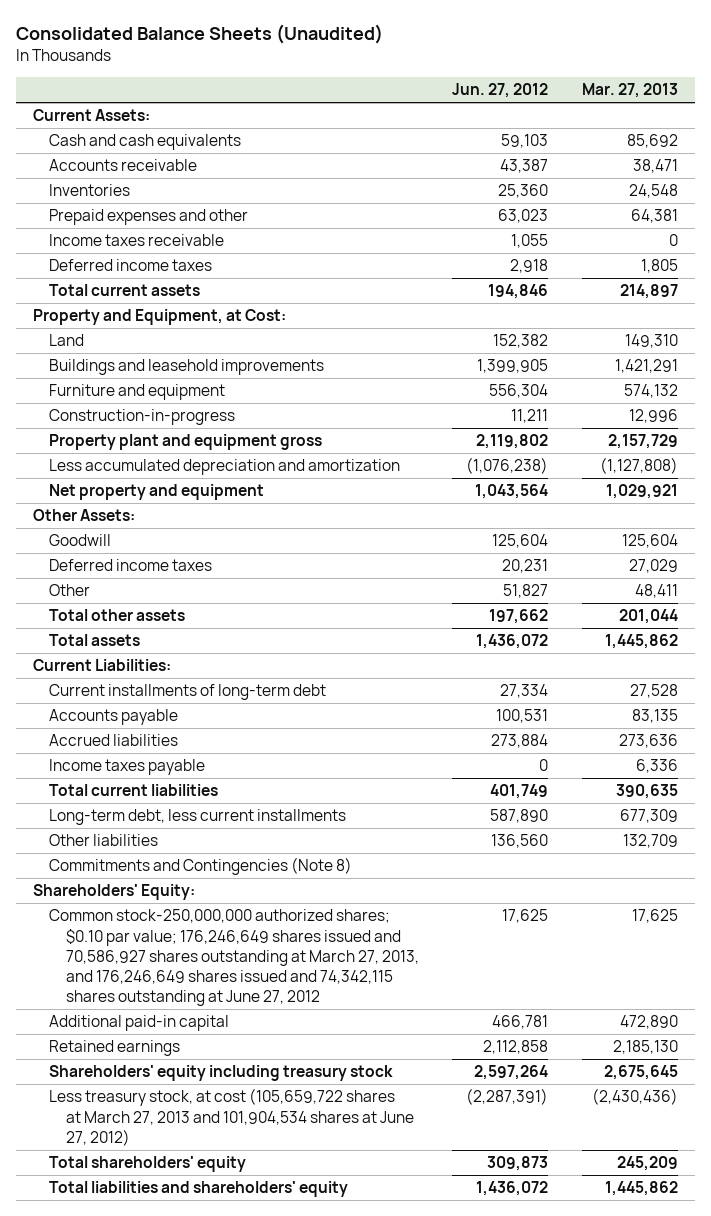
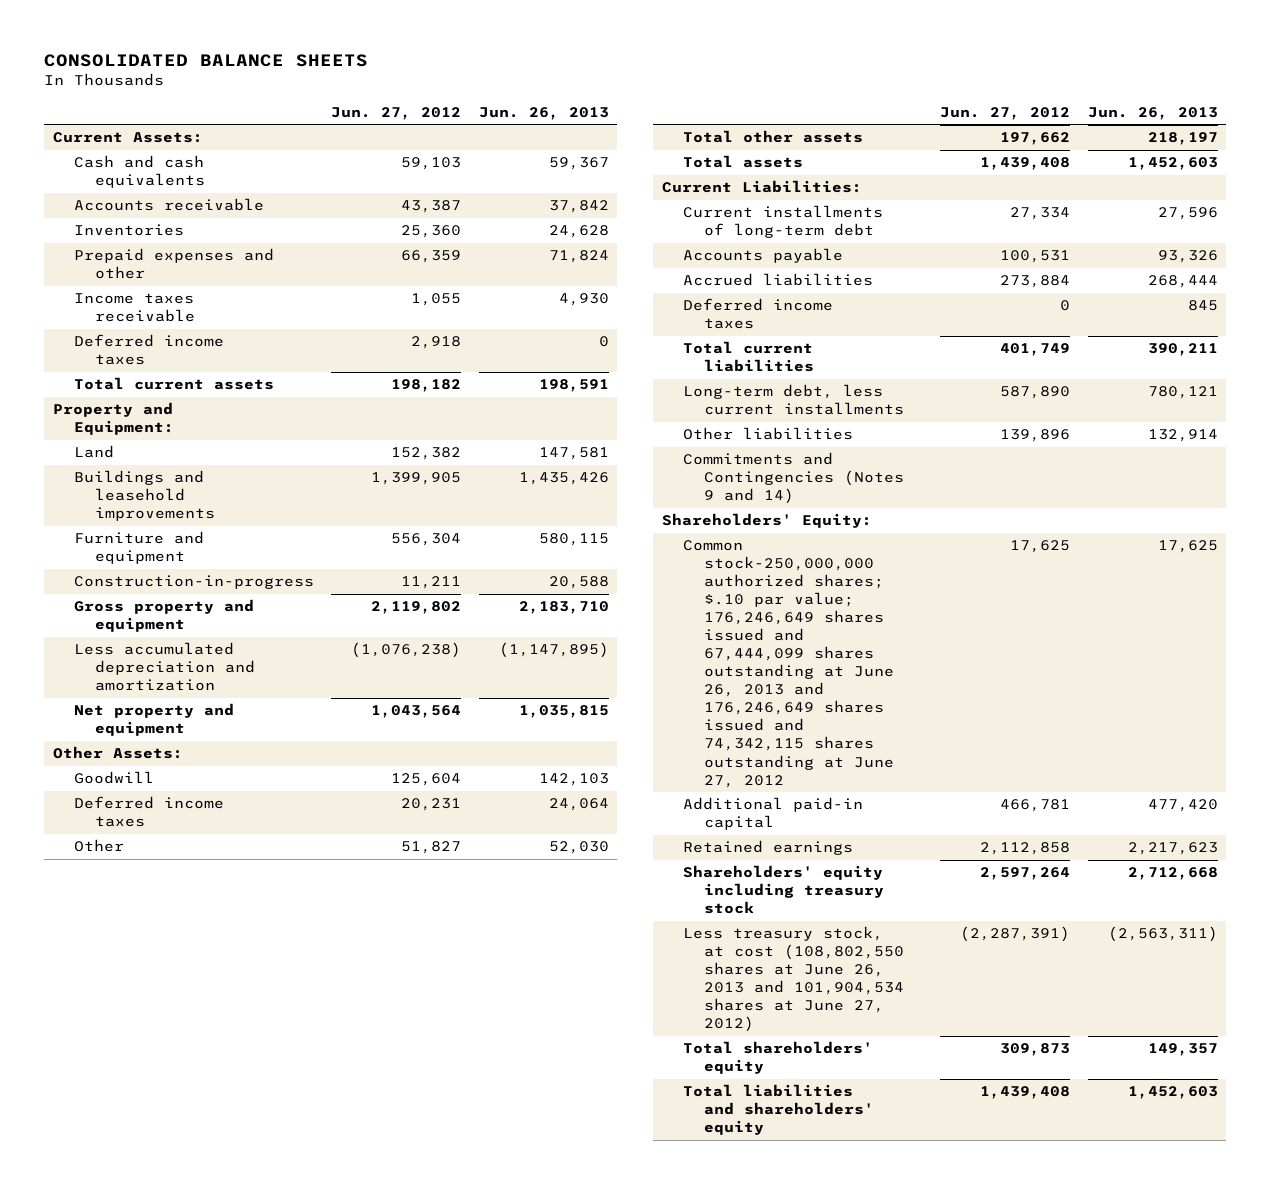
[15,24,383,45] Consolidated Balance Sheets (Unaudited) -> [43,53,368,67] CONSOLIDATED BALANCE SHEETS
[582,83,679,99] Mar. 27, 2013 -> none
none -> [478,106,609,120] Jun. 26, 2013
[498,209,549,224] 63,023 -> [401,250,462,264] 66,359
[488,284,549,300] 194,846 -> [391,379,462,393] 198,182
[32,309,286,326] Property and Equipment, at Cost: -> [52,402,174,436] Property and Equipment:
[49,434,323,451] Property plant and equipment gross -> [73,599,254,633] Gross property and equipment
[476,634,549,650] 1,436,072 -> [980,157,1071,171] 1,439,408
[49,759,206,776] Income taxes payable -> [682,298,833,330] Deferred income taxes
[491,834,549,849] 136,560 -> [1000,429,1071,443] 139,896
[49,857,353,876] Commitments and Contingencies (Note 8) -> [682,452,905,505] Commitments and Contingencies (Notes 9 and 14)
[49,909,419,1006] Common stock-250,000,000 authorized shares; $0.10 par value; 176,246,649 shares issued and 70,586,927 shares outstanding at March 27, 2013, and 176,246,649 shares issued and 74,342,115 shares outstanding at June 27, 2012 -> [682,540,895,788] Common stock-250,000,000 authorized shares; $.10 par value; 176,246,649 shares issued and 67,444,099 shares outstanding at June 26, 2013 and 176,246,649 shares issued and 74,342,115 shares outstanding at June 27, 2012
[49,1088,414,1146] Less treasury stock, at cost (105,659,722 shares at March 27, 2013 and 101,904,534 shares at June 27, 2012) -> [682,926,905,1033] Less treasury stock, at cost (108,802,550 shares at June 26, 2013 and 101,904,534 shares at June 27, 2012)
[476,1181,549,1197] 1,436,072 -> [980,1086,1071,1100] 1,439,408

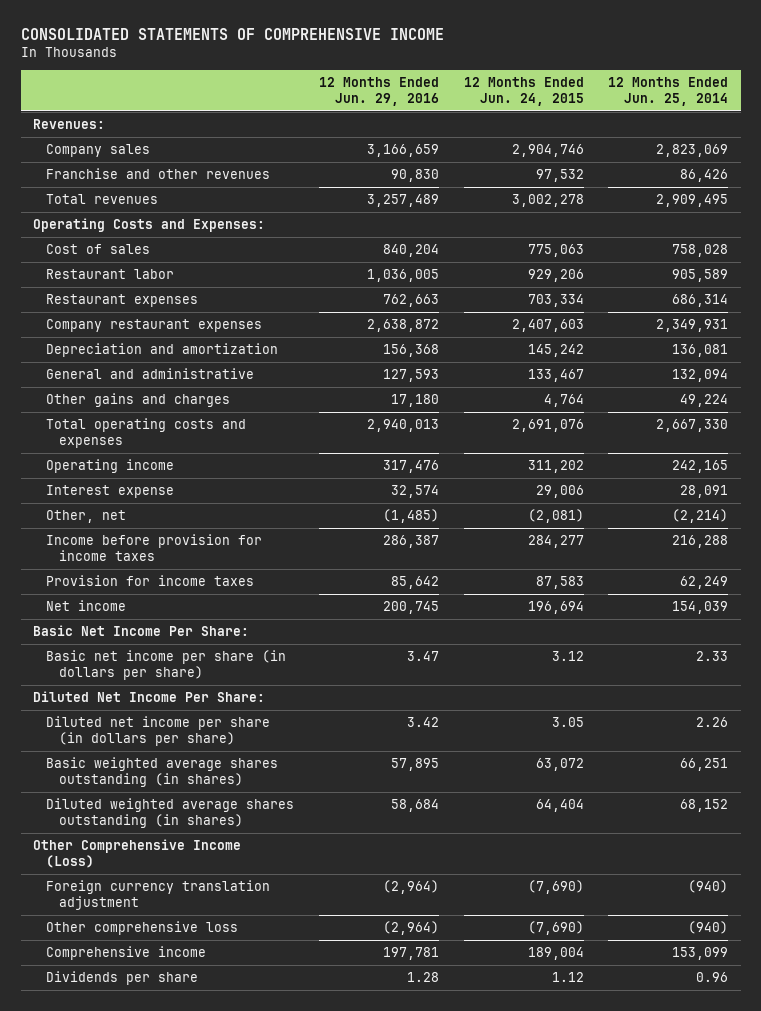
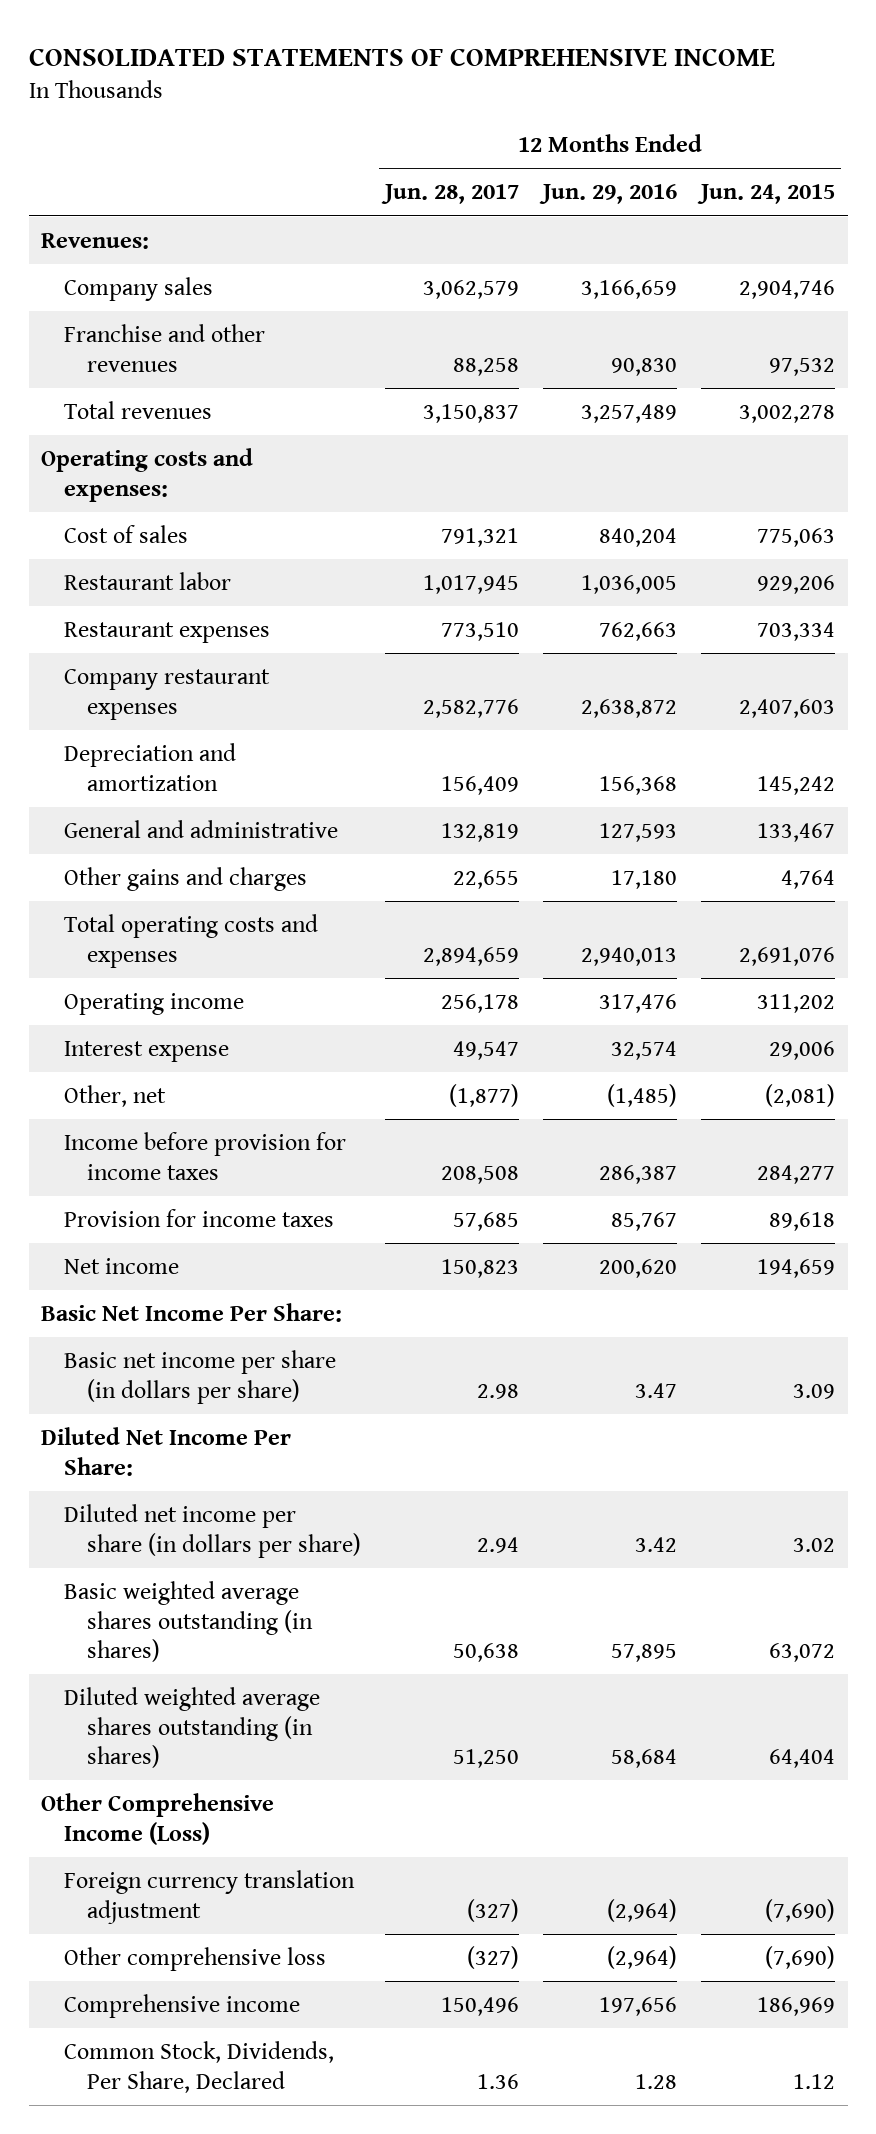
[608,76,729,106] 12 Months Ended Jun. 25, 2014 -> none
none -> [380,184,519,205] Jun. 28, 2017
[33,218,266,233] Operating Costs and Expenses: -> [40,447,253,502] Operating costs and expenses:
[390,576,439,590] 85,642 -> [611,1211,678,1231] 85,767
[535,576,584,590] 87,583 -> [769,1211,836,1231] 89,618
[382,601,439,615] 200,745 -> [599,1258,678,1278] 200,620
[527,601,584,615] 196,694 -> [757,1258,836,1278] 194,659
[551,651,584,662] 3.12 -> [793,1383,836,1399] 3.09
[551,717,584,728] 3.05 -> [793,1537,836,1552] 3.02
[382,947,439,961] 197,781 -> [599,1996,678,2016] 197,656
[527,947,584,961] 189,004 -> [757,1996,836,2016] 186,969
[46,971,199,986] Dividends per share -> [63,2040,334,2093] Common Stock, Dividends, Per Share, Declared

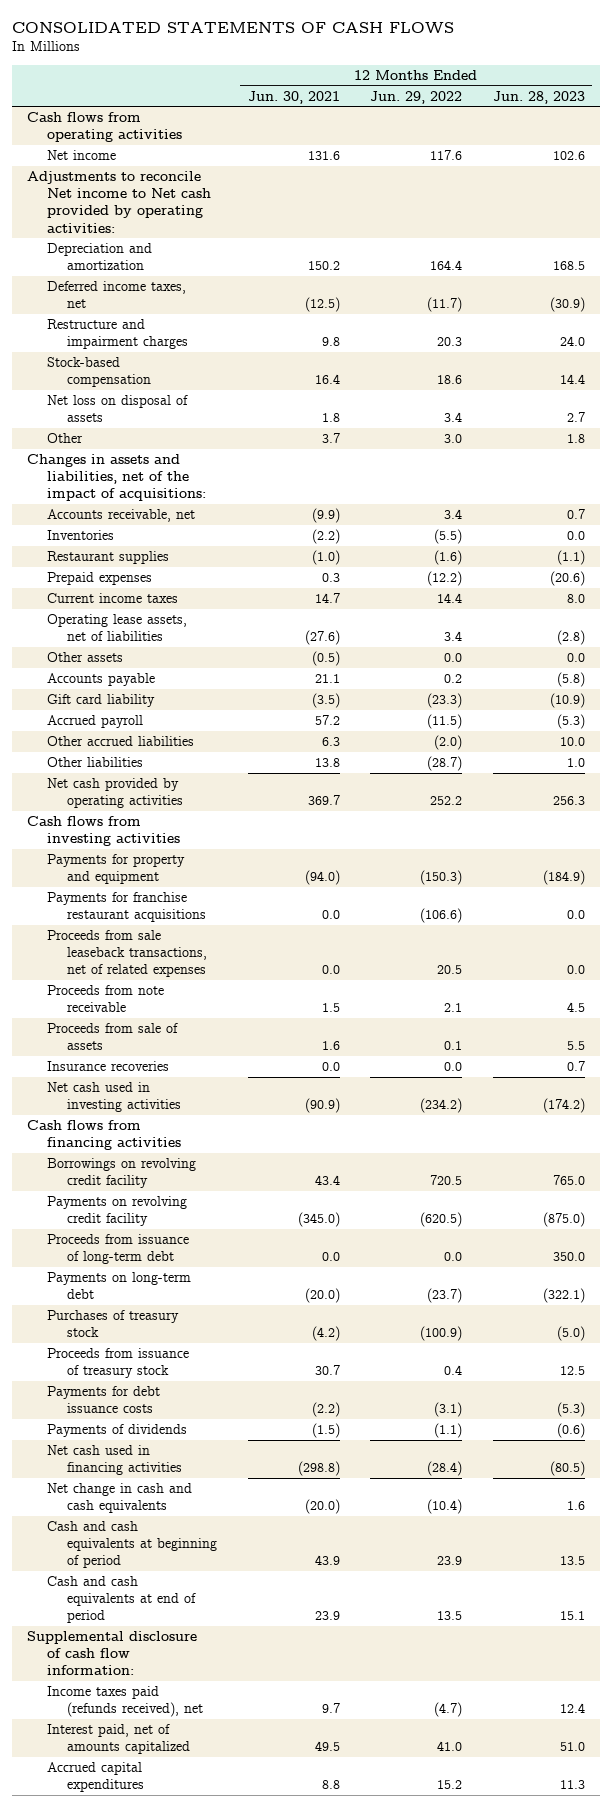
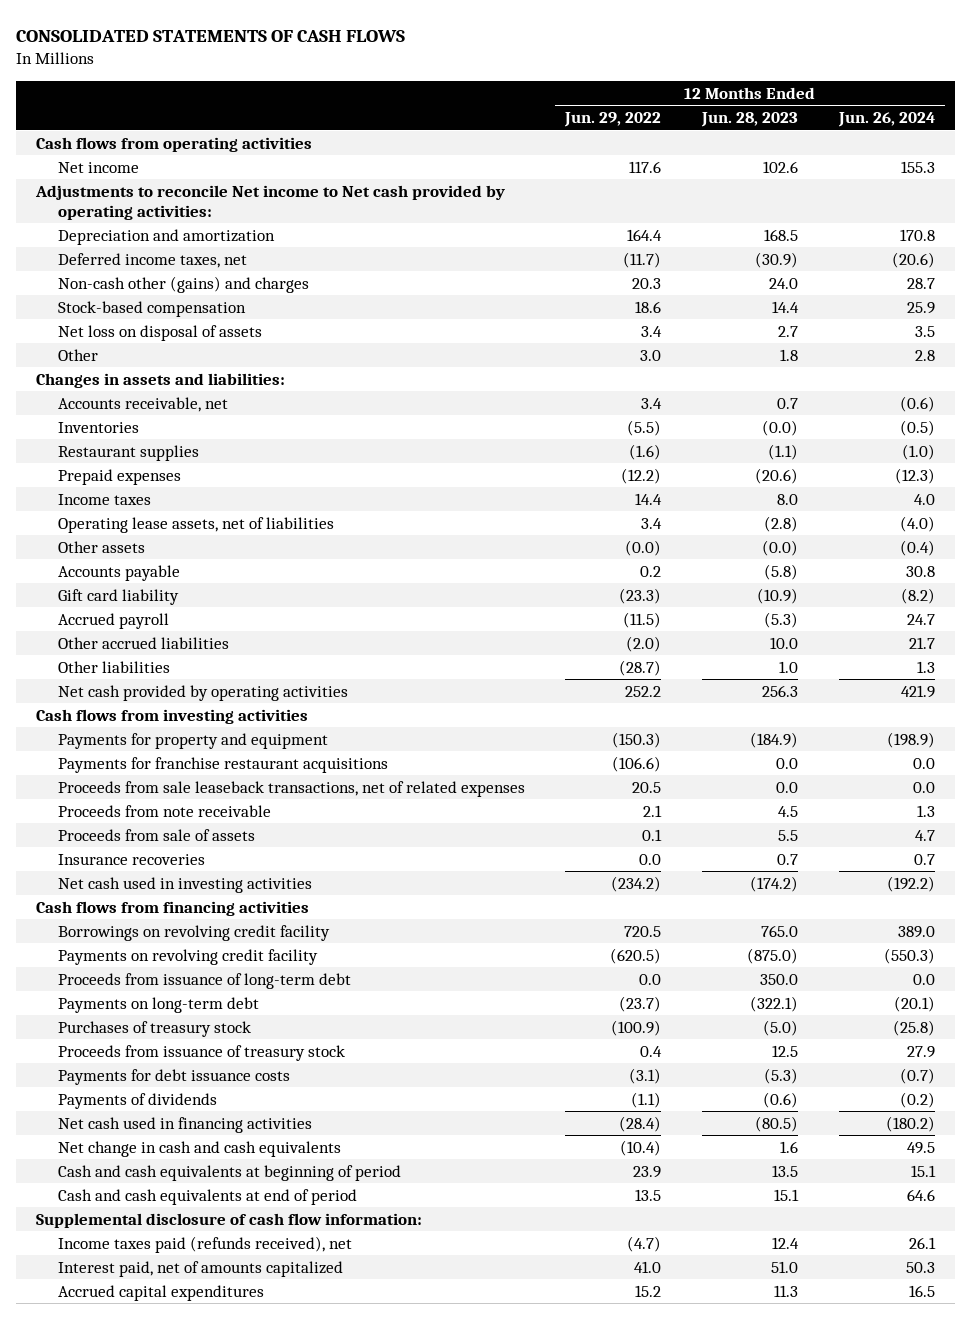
[247,90,340,104] Jun. 30, 2021 -> none
none -> [837,112,935,128] Jun. 26, 2024
[47,319,189,350] Restructure and impairment charges -> [57,275,309,293] Non-cash other (gains) and charges
[26,454,207,502] Changes in assets and liabilities, net of the impact of acquisitions: -> [36,372,286,388] Changes in assets and liabilities:
[566,531,585,541] 0.0 -> [762,419,799,436] (0.0)
[47,593,179,604] Current income taxes -> [57,493,151,505] Income taxes
[444,653,463,663] 0.0 -> [625,539,662,556] (0.0)
[566,653,585,663] 0.0 -> [762,539,799,556] (0.0)

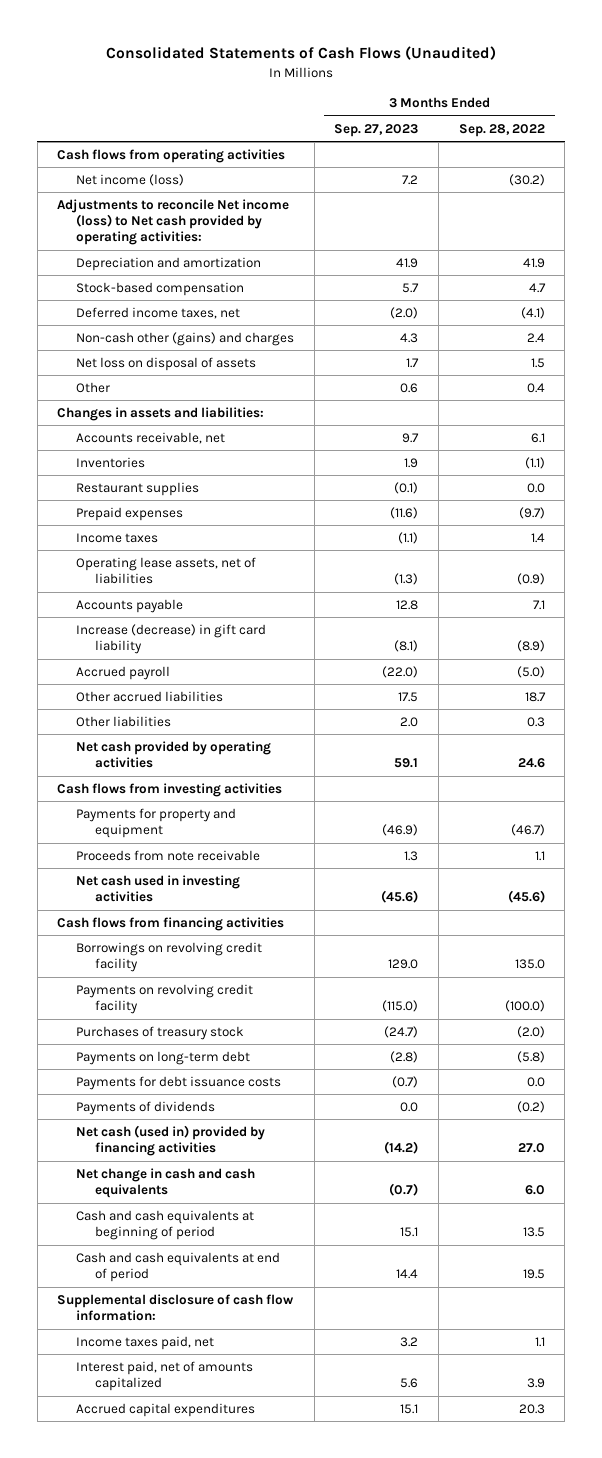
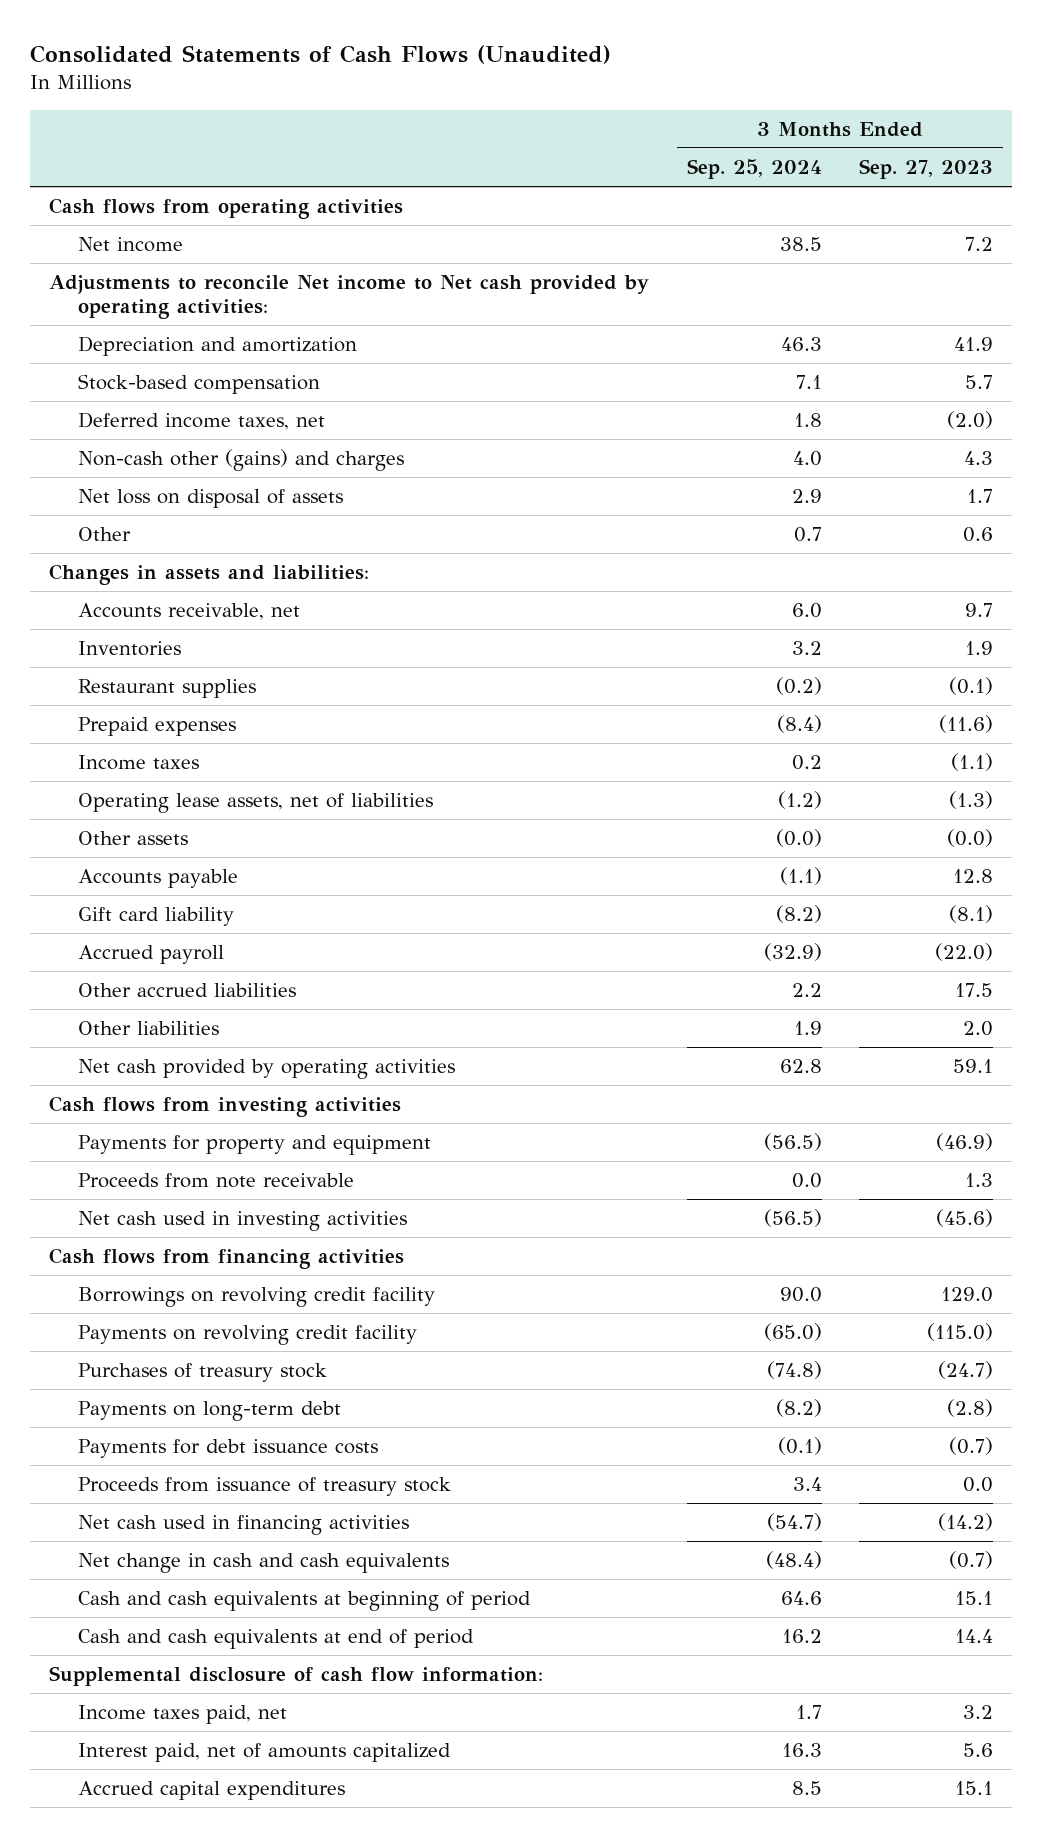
[458,123,545,137] Sep. 28, 2022 -> none
none -> [686,159,822,180] Sep. 25, 2024
[76,174,185,187] Net income (loss) -> [78,237,184,253] Net income
[57,199,290,246] Adjustments to reconcile Net income (loss) to Net cash provided by operating activities: -> [49,275,650,319] Adjustments to reconcile Net income to Net cash provided by operating activities:
none -> [78,831,189,846] Other assets
[76,624,267,655] Increase (decrease) in gift card liability -> [78,907,235,927] Gift card liability
[76,1101,216,1116] Payments of dividends -> none
none -> [78,1477,452,1497] Proceeds from issuance of treasury stock
[76,1125,266,1157] Net cash (used in) provided by financing activities -> [78,1515,410,1536] Net cash used in financing activities

